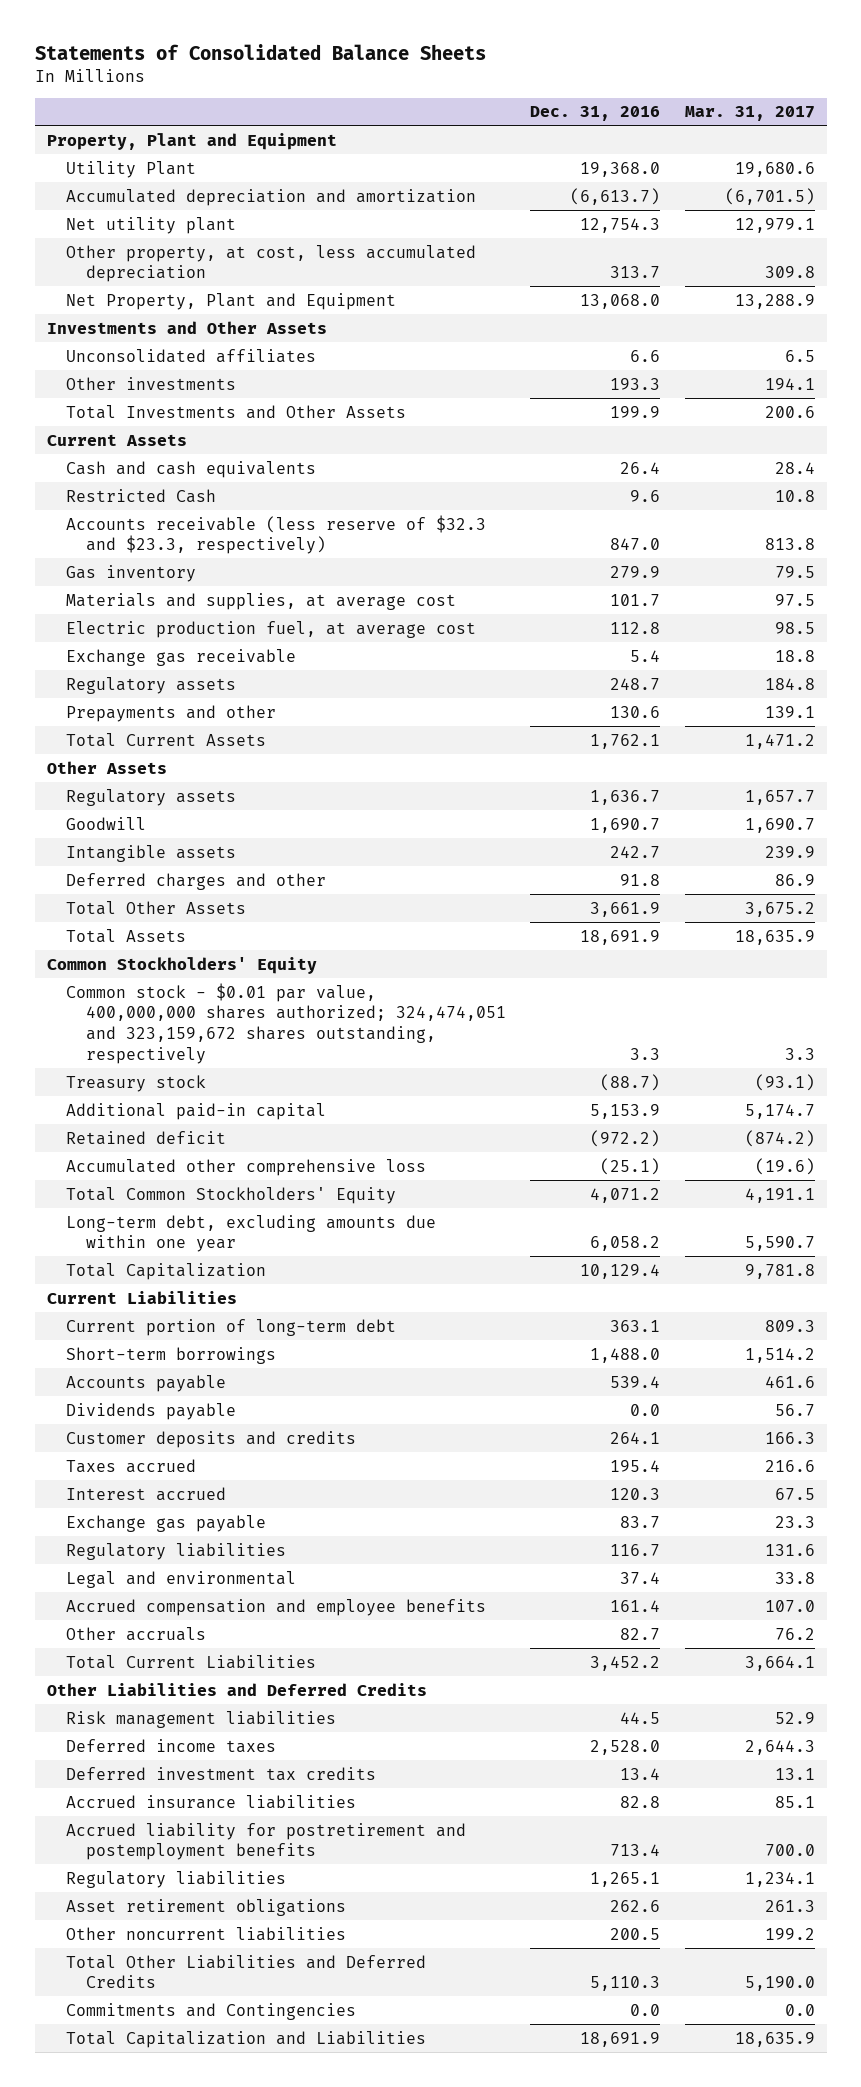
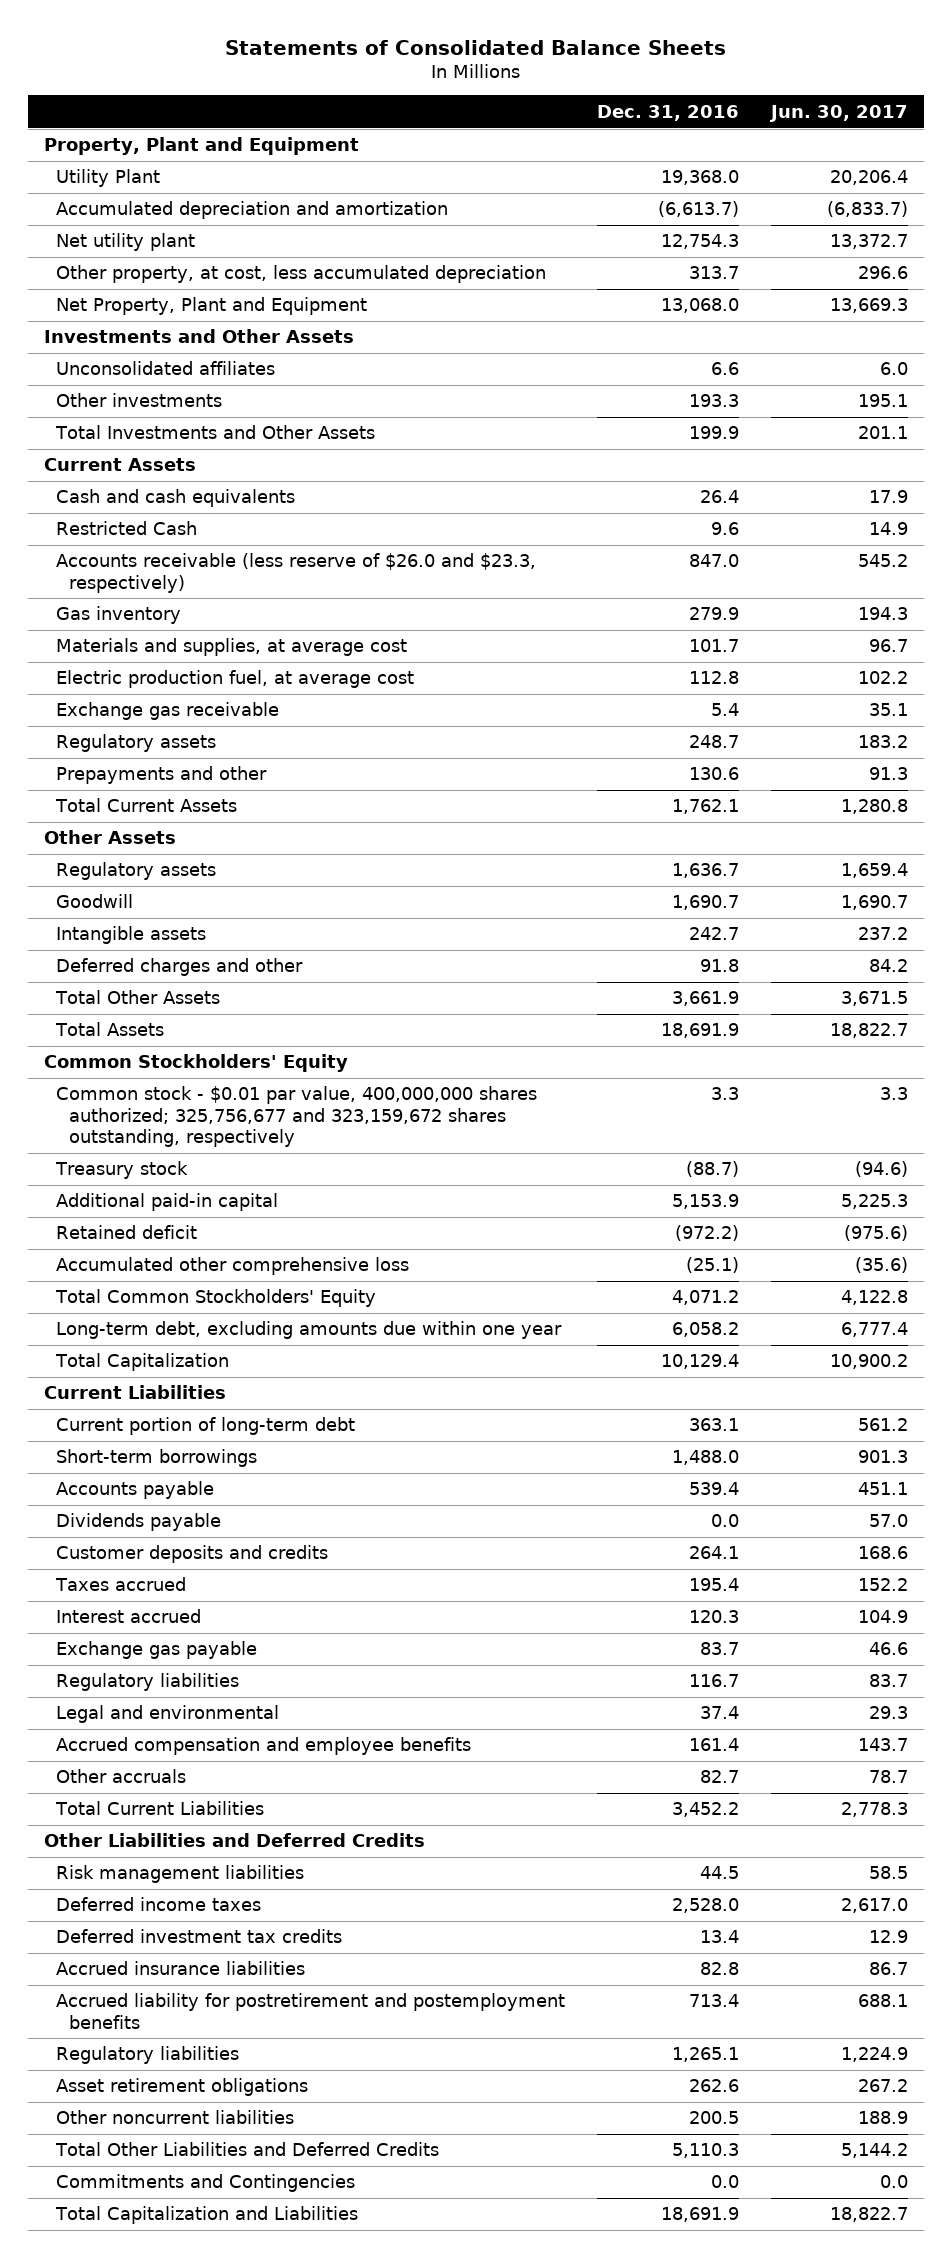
[684,106,815,122] Mar. 31, 2017 -> none
none -> [768,104,908,122] Jun. 30, 2017
[66,514,487,555] Accounts receivable (less reserve of $32.3 and $23.3, respectively) -> [56,553,537,593] Accounts receivable (less reserve of $26.0 and $23.3, respectively)
[66,982,506,1064] Common stock - $0.01 par value, 400,000,000 shares authorized; 324,474,051 and 323,159,672 shares outstanding, respectively -> [56,1086,538,1147] Common stock - $0.01 par value, 400,000,000 shares authorized; 325,756,677 and 323,159,672 shares outstanding, respectively

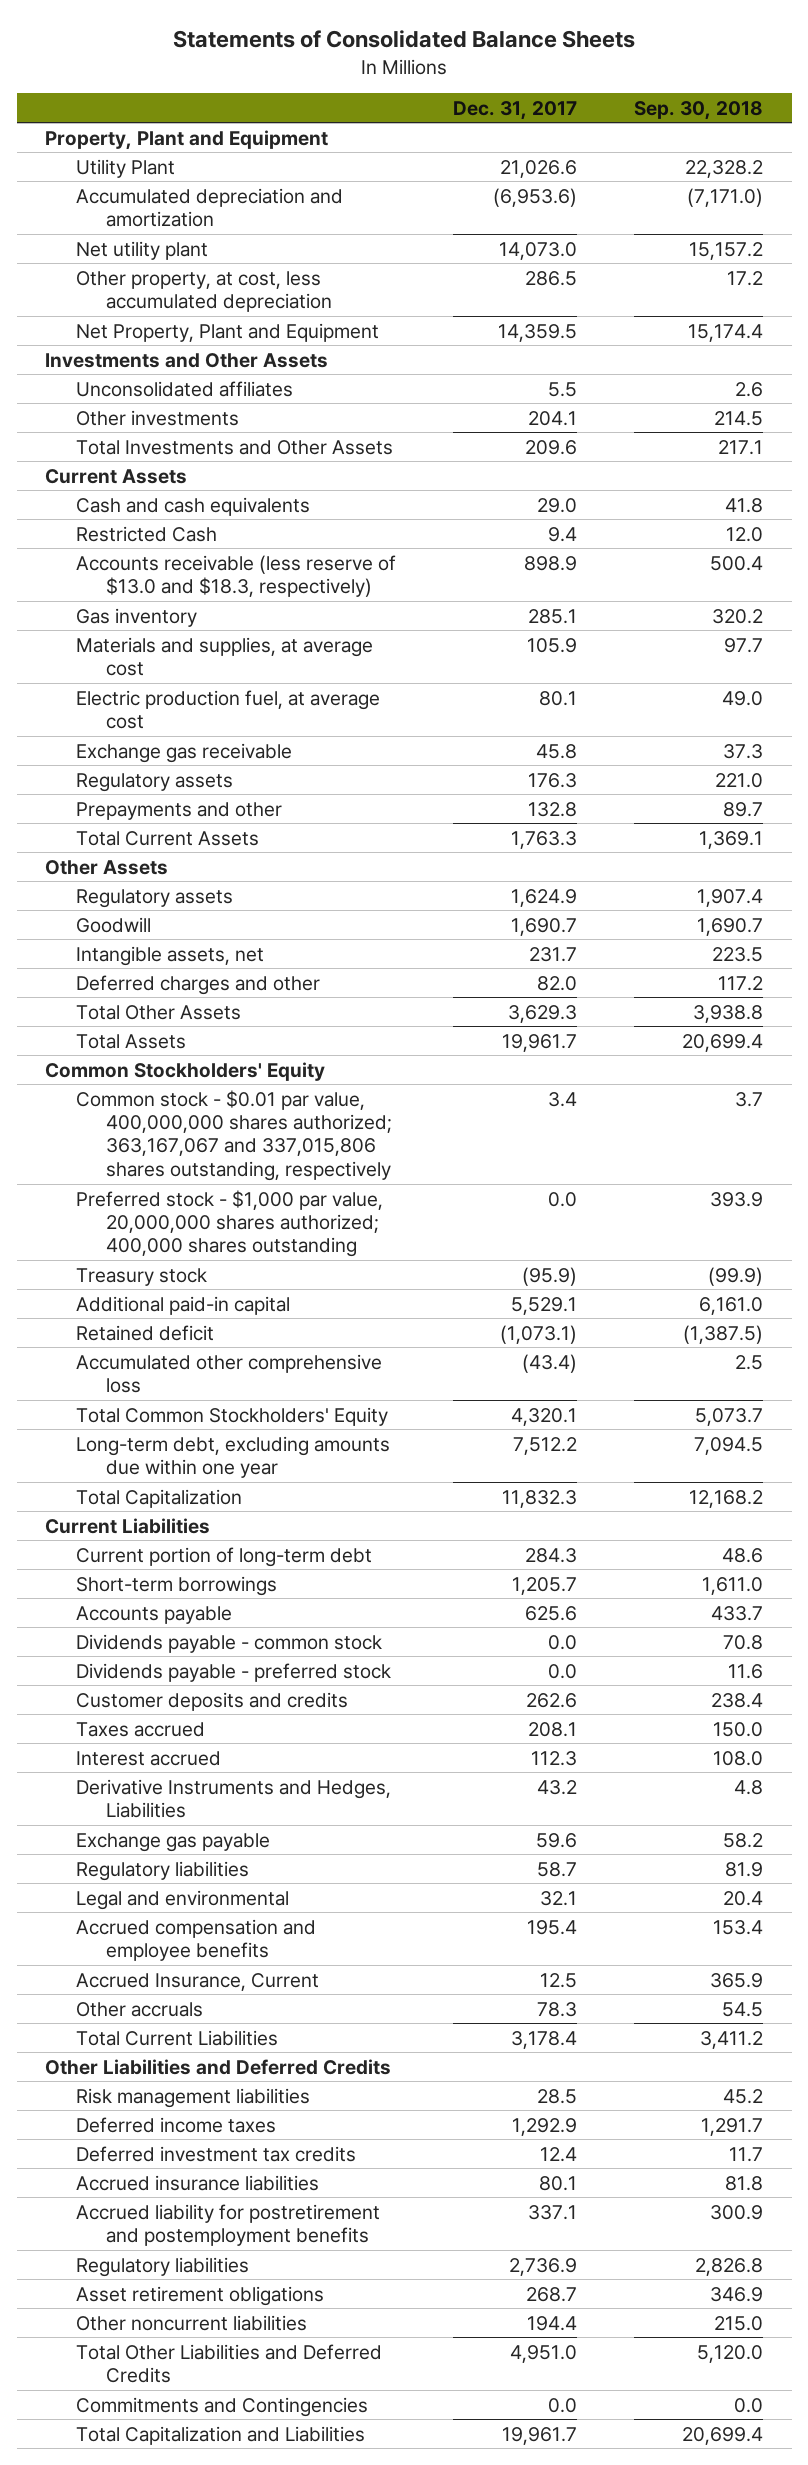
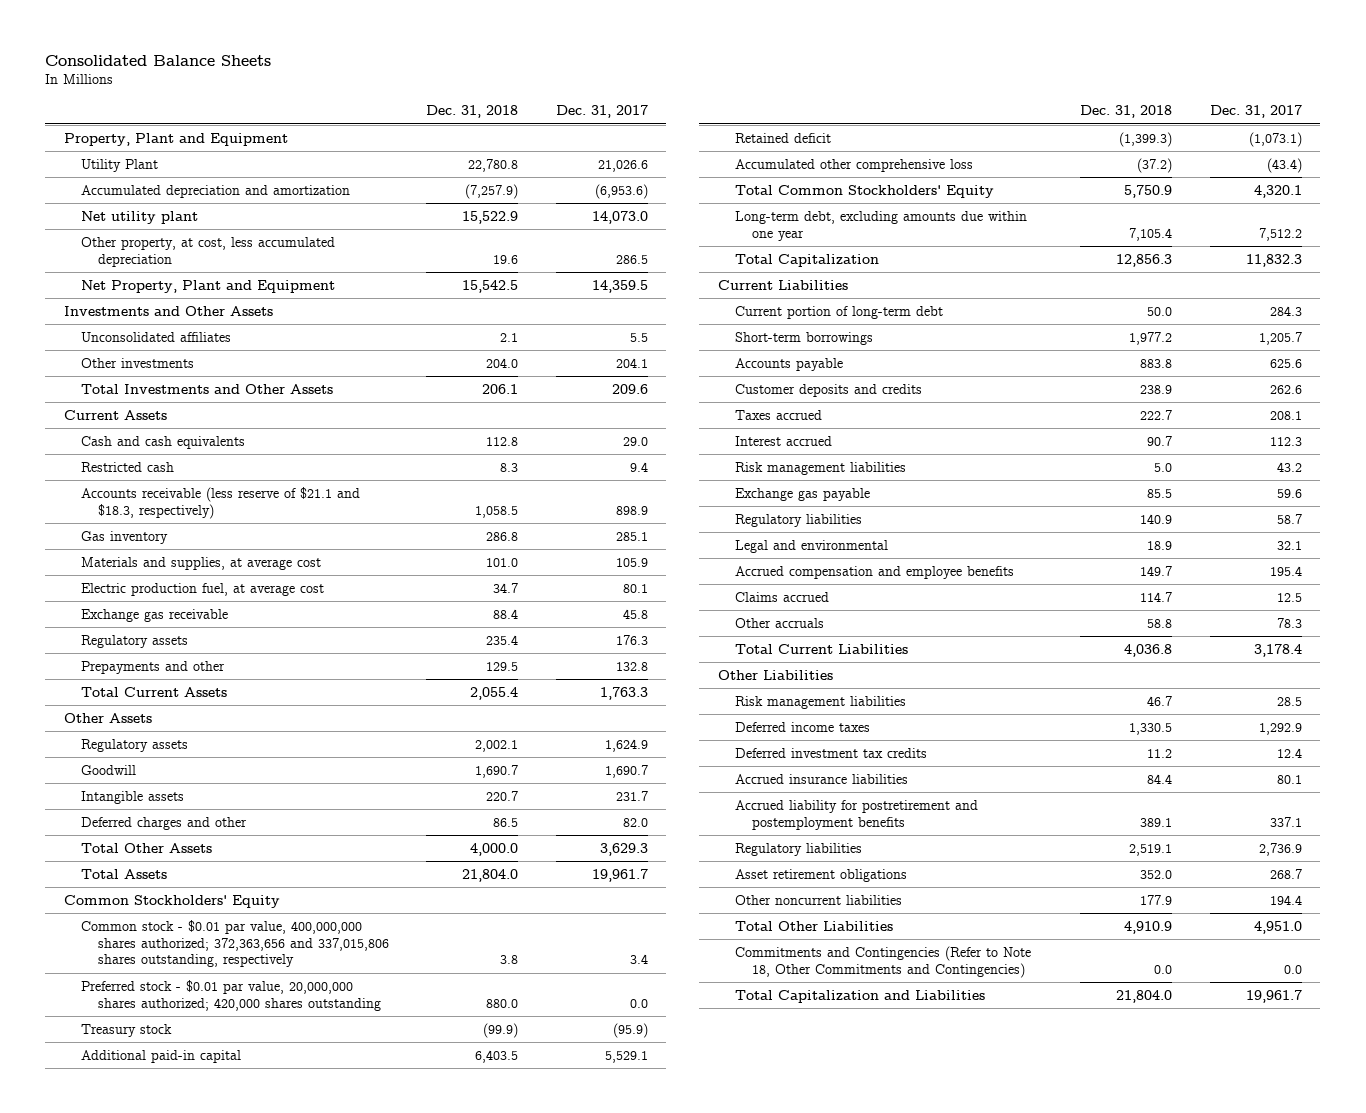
[173,30,636,49] Statements of Consolidated Balance Sheets -> [45,55,272,67] Consolidated Balance Sheets
[634,100,764,120] Sep. 30, 2018 -> none
none -> [426,104,519,118] Dec. 31, 2018
[75,525,217,542] Restricted Cash -> [80,461,174,472] Restricted cash
[75,554,396,598] Accounts receivable (less reserve of $13.0 and $18.3, respectively) -> [80,486,360,519] Accounts receivable (less reserve of $21.1 and $18.3, respectively)
[75,945,264,966] Intangible assets, net -> [80,790,184,804] Intangible assets
[75,1089,393,1181] Common stock - $0.01 par value, 400,000,000 shares authorized; 363,167,067 and 337,015,806 shares outstanding, respectively -> [80,919,389,968] Common stock - $0.01 par value, 400,000,000 shares authorized; 372,363,656 and 337,015,806 shares outstanding, respectively
[75,1189,383,1258] Preferred stock - $1,000 par value, 20,000,000 shares authorized; 400,000 shares outstanding -> [80,979,381,1011] Preferred stock - $0.01 par value, 20,000,000 shares authorized; 420,000 shares outstanding
[75,1633,382,1653] Dividends payable - common stock -> none
[75,1662,391,1682] Dividends payable - preferred stock -> none
[75,1778,391,1819] Derivative Instruments and Hedges, Liabilities -> [734,461,906,475] Risk management liabilities
[75,1972,319,1991] Accrued Insurance, Current -> [734,591,829,602] Claims accrued
[45,2058,392,2075] Other Liabilities and Deferred Credits -> [718,669,834,680] Other Liabilities
[75,2343,382,2384] Total Other Liabilities and Deferred Credits -> [734,920,893,931] Total Other Liabilities
[75,2396,368,2417] Commitments and Contingencies -> [734,945,1031,978] Commitments and Contingencies (Refer to Note 18, Other Commitments and Contingencies)

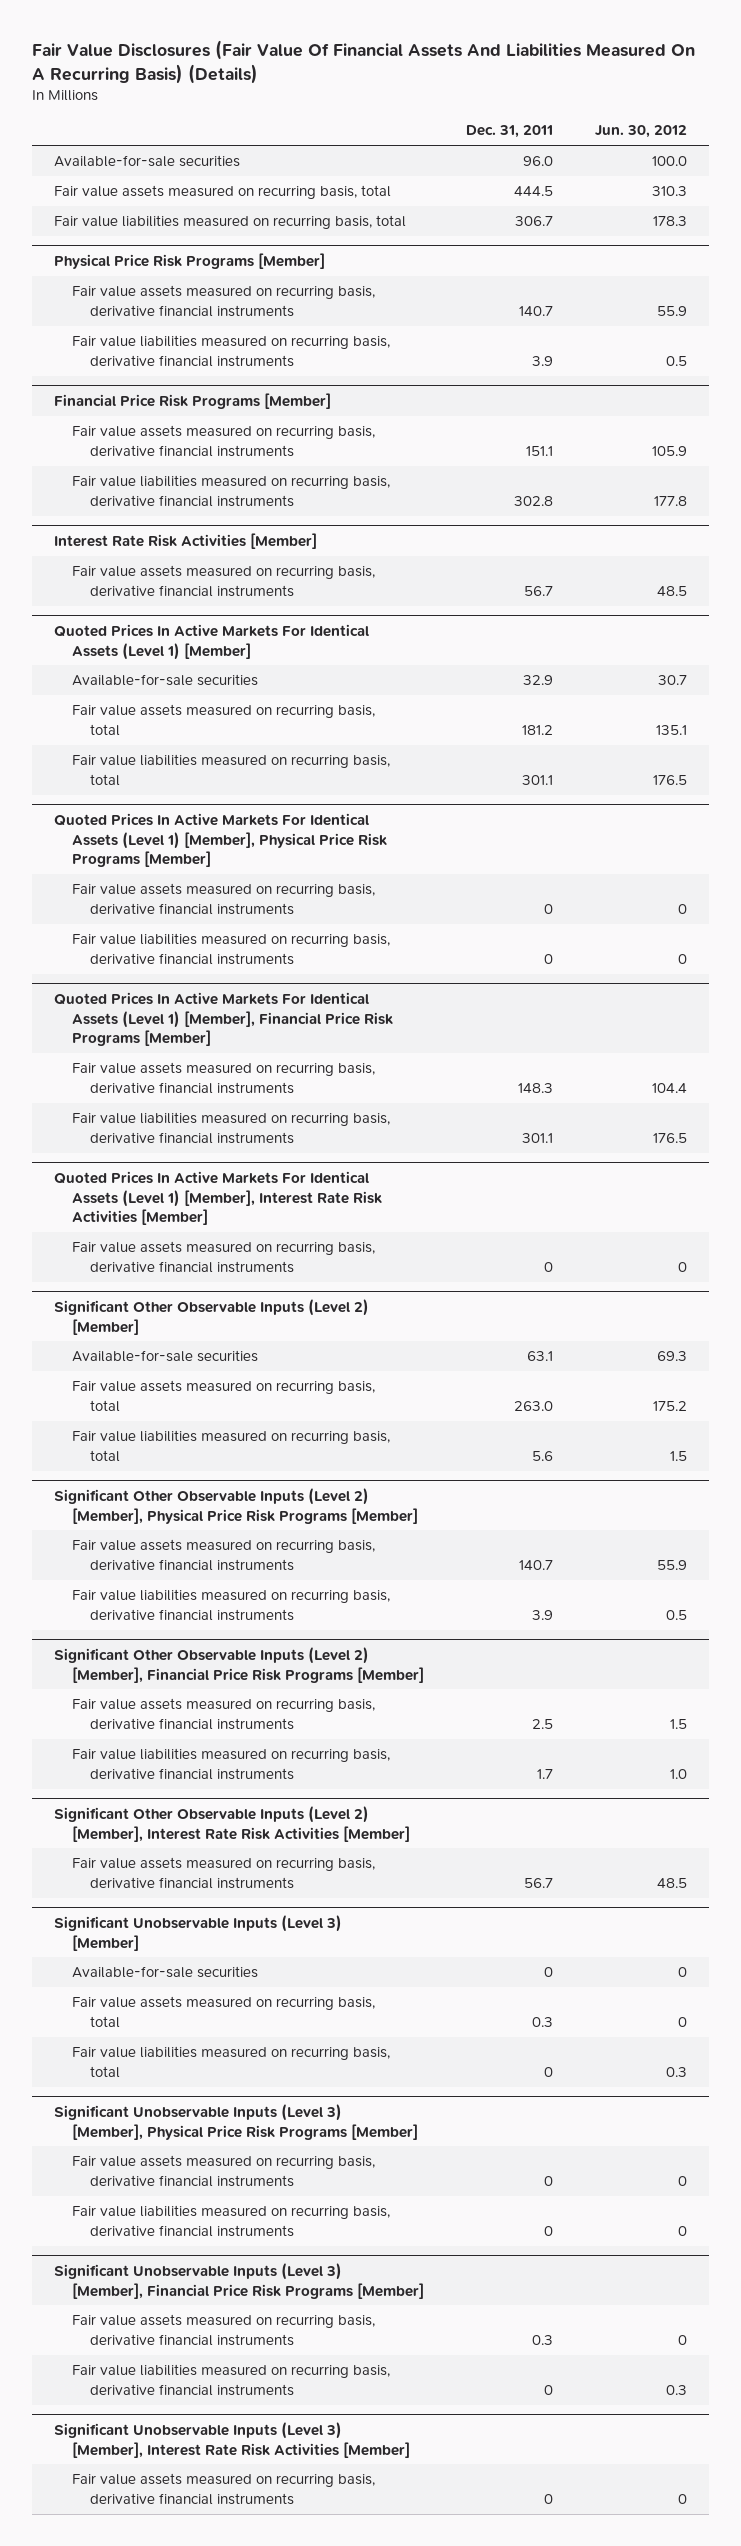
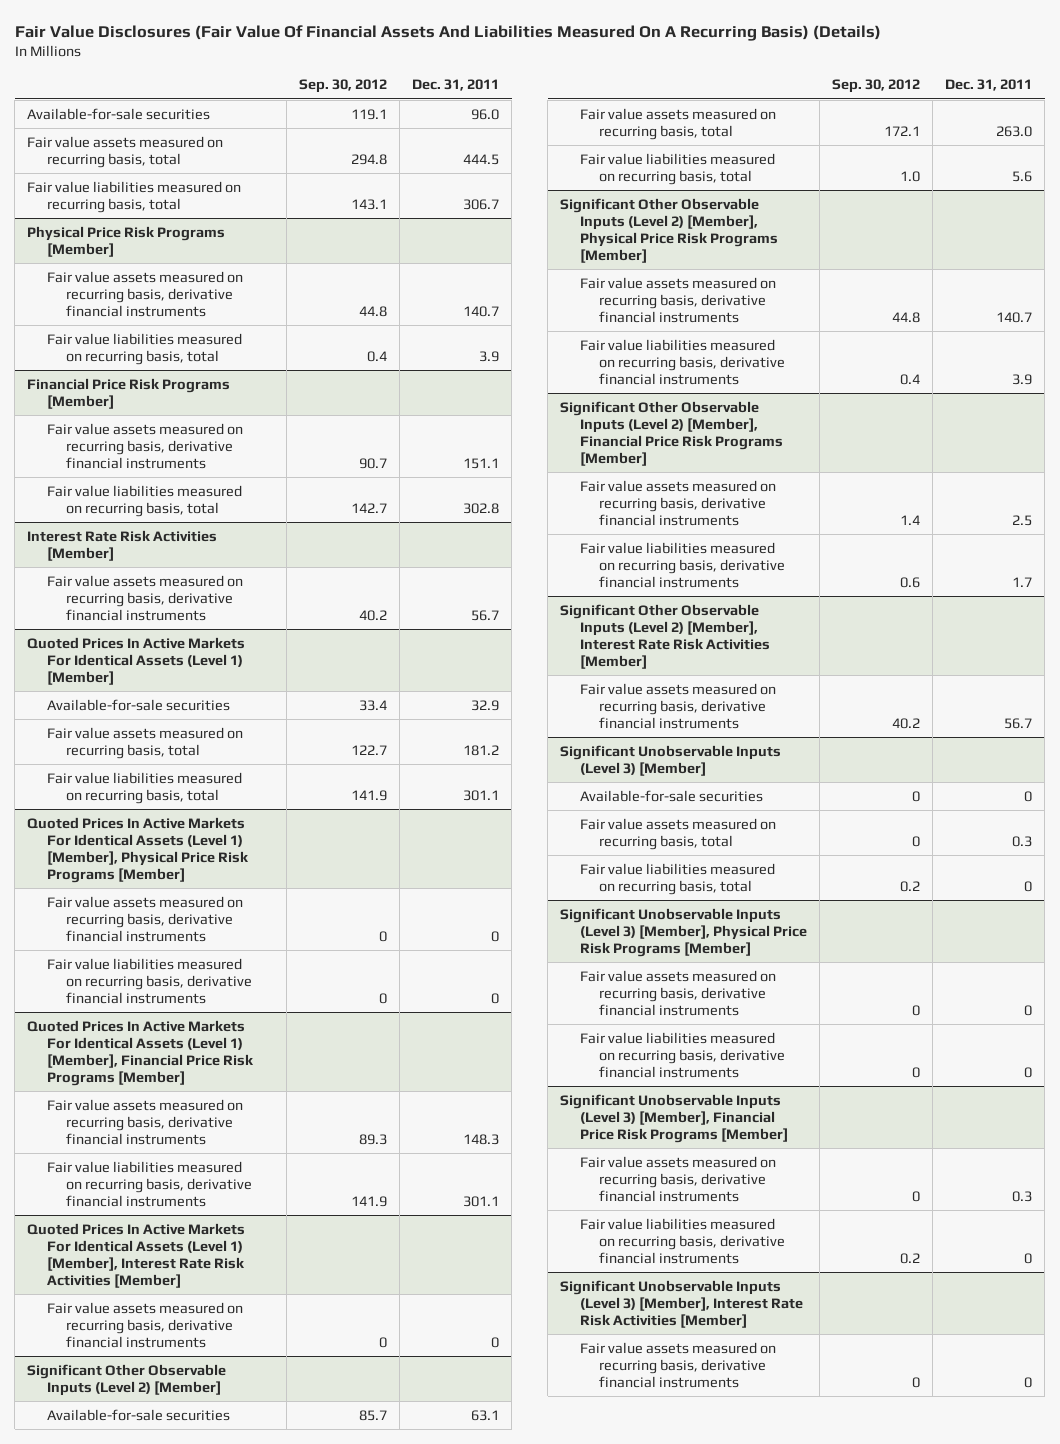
[595,125,688,139] Jun. 30, 2012 -> none
none -> [299,79,388,94] Sep. 30, 2012
[71,335,390,367] Fair value liabilities measured on recurring basis, derivative financial instruments -> [46,332,242,365] Fair value liabilities measured on recurring basis, total
[71,475,390,507] Fair value liabilities measured on recurring basis, derivative financial instruments -> [46,484,242,517] Fair value liabilities measured on recurring basis, total

